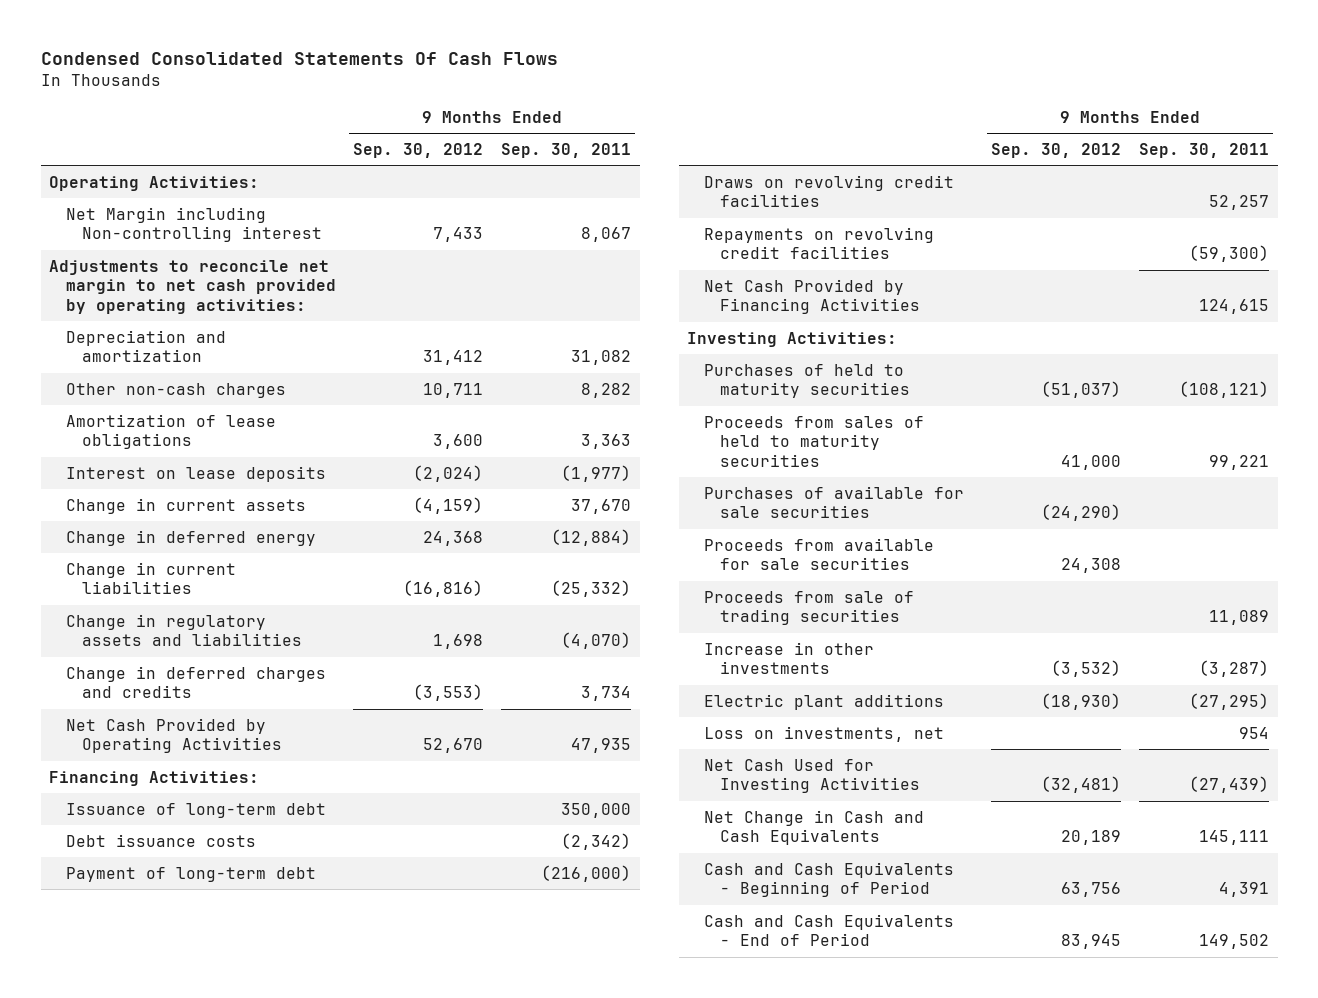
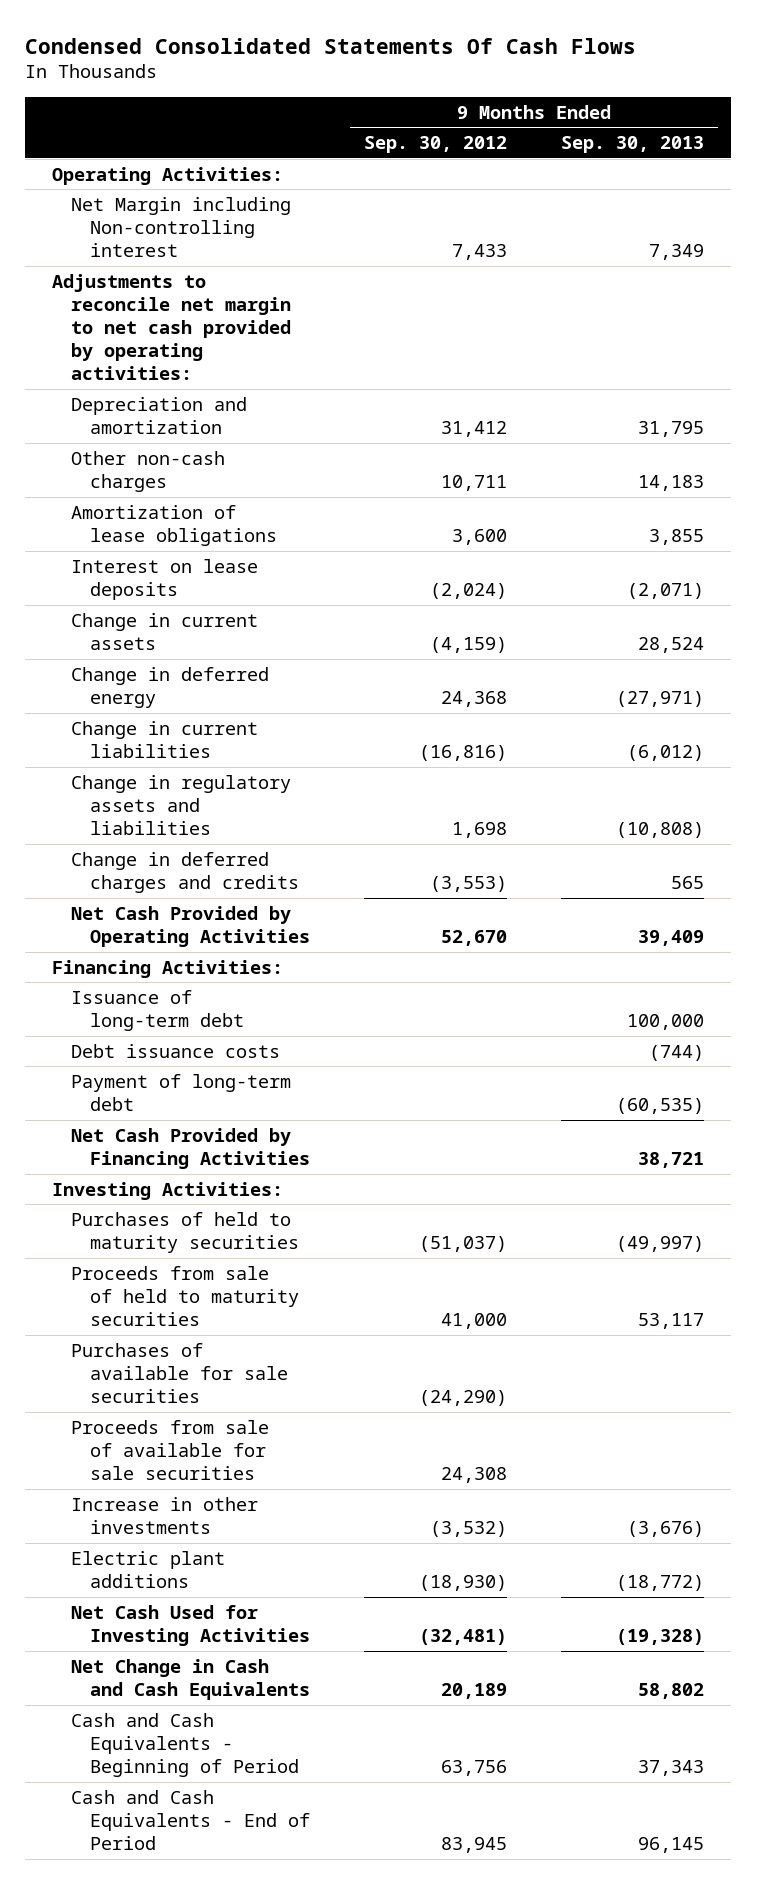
[500,143,631,159] Sep. 30, 2011 -> none
none -> [561,136,705,154] Sep. 30, 2013
[703,174,954,208] Draws on revolving credit facilities -> none
[703,226,934,260] Repayments on revolving credit facilities -> none
[703,415,924,468] Proceeds from sales of held to maturity securities -> [70,1265,299,1327] Proceeds from sale of held to maturity securities
[703,590,914,626] Proceeds from sale of trading securities -> none
[703,537,934,571] Proceeds from available for sale securities -> [70,1419,269,1481] Proceeds from sale of available for sale securities
[703,725,944,742] Loss on investments, net -> none

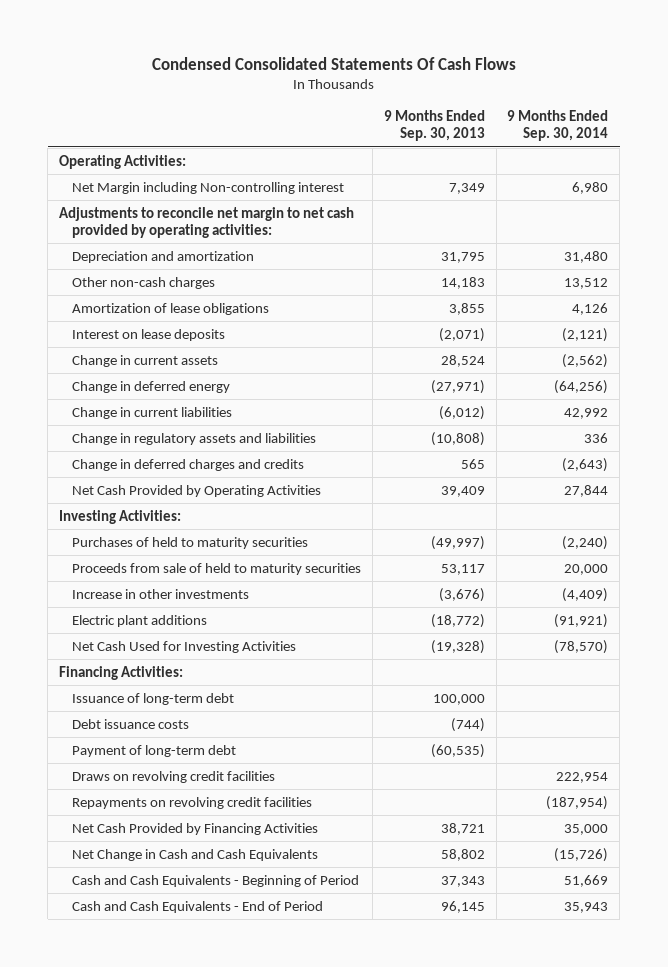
[363,136,507,154] Sep. 30, 2012 -> none
none -> [507,110,609,142] 9 Months Ended Sep. 30, 2014
[70,1342,288,1404] Purchases of available for sale securities -> none
[70,1419,269,1481] Proceeds from sale of available for sale securities -> none
[52,959,284,978] Financing Activities: -> [59,665,184,680] Financing Activities:
[70,989,244,1031] Issuance of long-term debt -> [71,692,234,705] Issuance of long-term debt
[70,1043,280,1058] Debt issuance costs -> [71,718,189,729] Debt issuance costs
[70,1073,291,1111] Payment of long-term debt -> [71,744,236,757] Payment of long-term debt
none -> [71,770,275,783] Draws on revolving credit facilities
none -> [71,796,312,809] Repayments on revolving credit facilities
[70,1127,310,1169] Net Cash Provided by Financing Activities -> [71,822,318,835] Net Cash Provided by Financing Activities

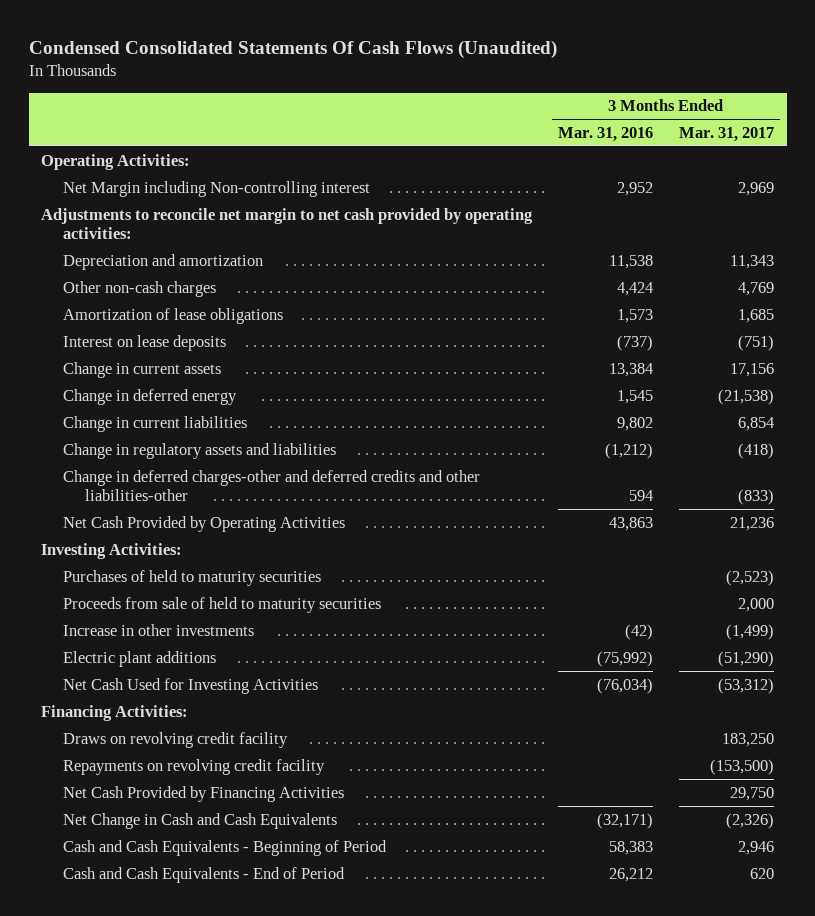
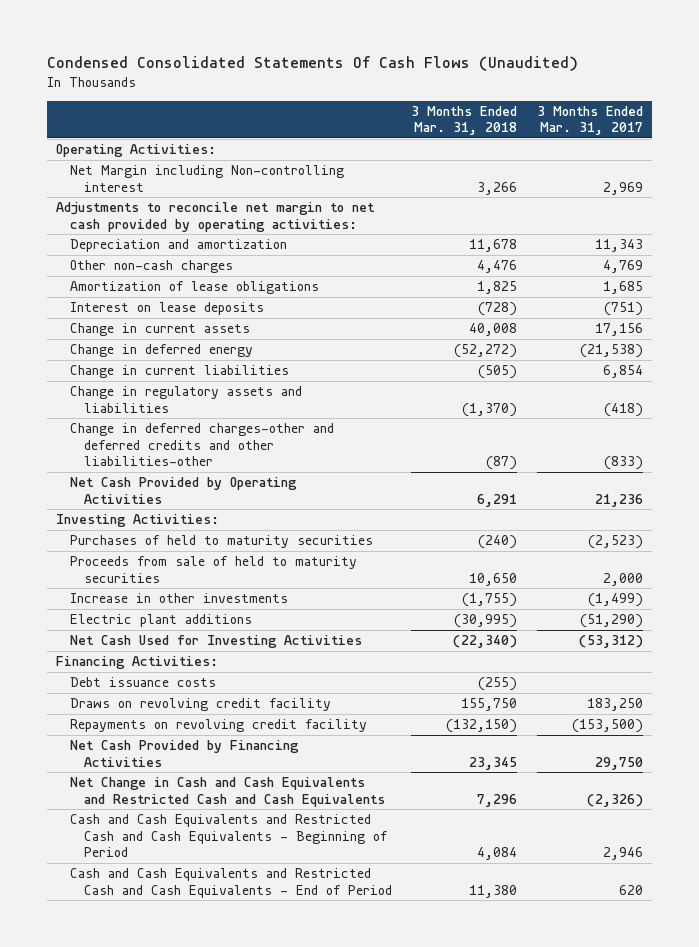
[558,126,654,142] Mar. 31, 2016 -> none
none -> [411,105,518,136] 3 Months Ended Mar. 31, 2018
none -> [70,677,217,688] Debt issuance costs
[63,812,338,829] Net Change in Cash and Cash Equivalents -> [70,777,386,807] Net Change in Cash and Cash Equivalents and Restricted Cash and Cash Equivalents
[63,839,388,856] Cash and Cash Equivalents - Beginning of Period -> [70,814,389,857] Cash and Cash Equivalents and Restricted Cash and Cash Equivalents - Beginning of Period
[63,866,346,883] Cash and Cash Equivalents - End of Period -> [70,868,393,898] Cash and Cash Equivalents and Restricted Cash and Cash Equivalents - End of Period

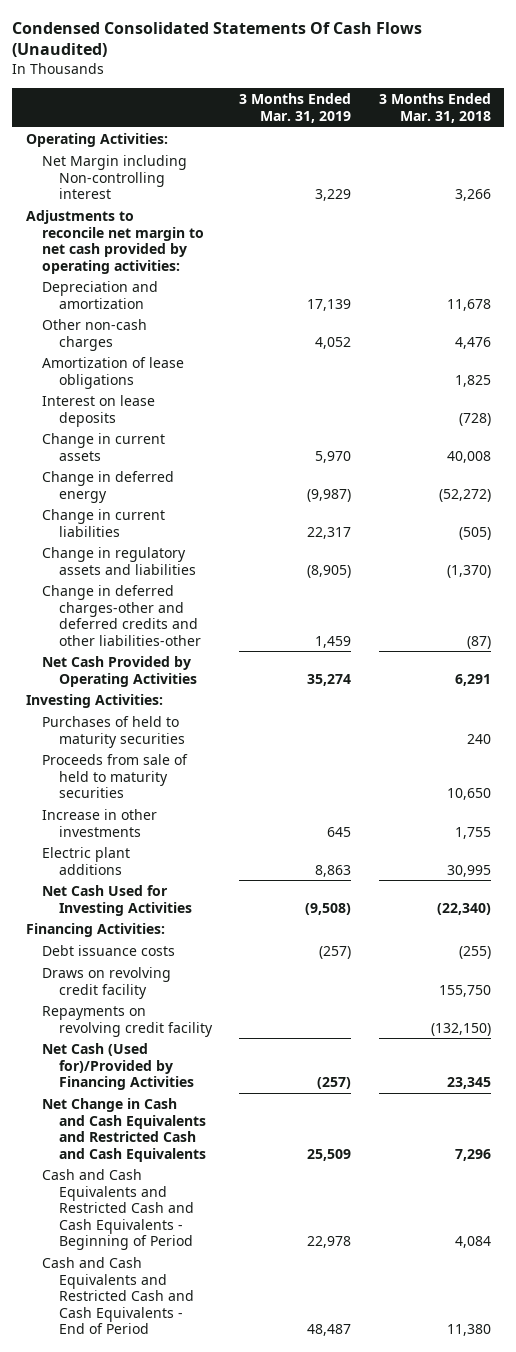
[536,105,643,136] 3 Months Ended Mar. 31, 2017 -> none
none -> [239,93,352,123] 3 Months Ended Mar. 31, 2019
[478,535,518,550] (240) -> [466,733,491,744] 240
[462,593,518,608] (1,755) -> [454,826,491,839] 1,755
[454,614,518,629] (30,995) -> [446,864,491,877] 30,995
[70,740,300,767] Net Cash Provided by Financing Activities -> [42,1043,194,1091] Net Cash (Used for)/Provided by Financing Activities

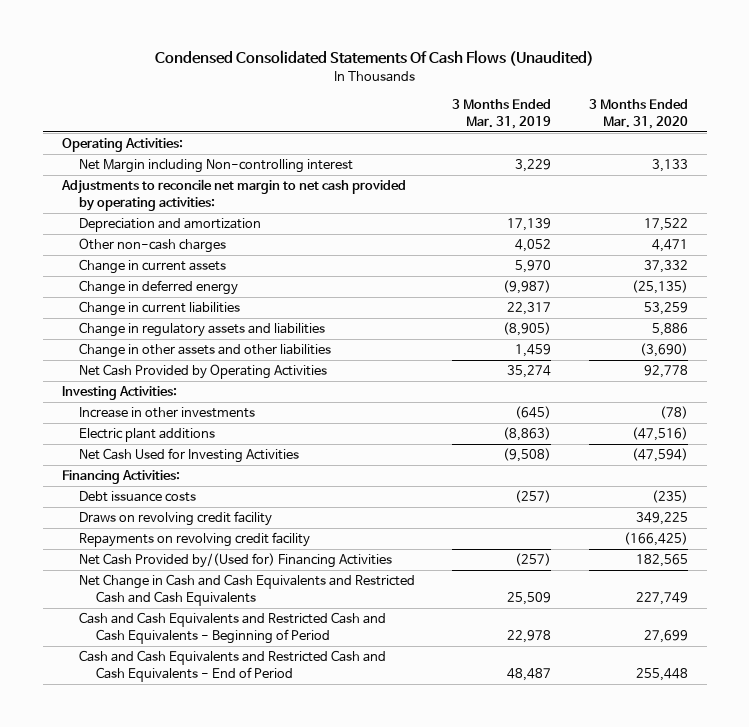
[378,93,491,123] 3 Months Ended Mar. 31, 2018 -> none
none -> [588,99,688,129] 3 Months Ended Mar. 31, 2020
[42,357,185,389] Amortization of lease obligations -> none
[42,395,156,427] Interest on lease deposits -> none
[42,585,201,646] Change in deferred charges-other and deferred credits and other liabilities-other -> [78,343,331,359] Change in other assets and other liabilities
[42,716,185,748] Purchases of held to maturity securities -> none
[42,754,189,799] Proceeds from sale of held to maturity securities -> none
[327,826,352,837] 645 -> [515,406,552,420] (645)
[315,864,352,877] 8,863 -> [503,427,552,442] (8,863)
[42,1043,194,1091] Net Cash (Used for)/Provided by Financing Activities -> [78,553,392,569] Net Cash Provided by/(Used for) Financing Activities

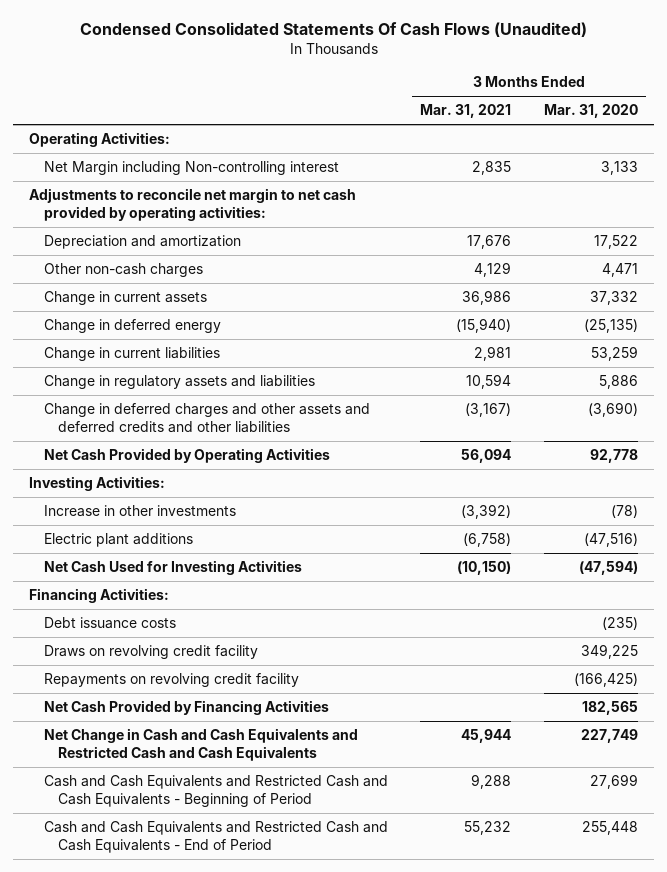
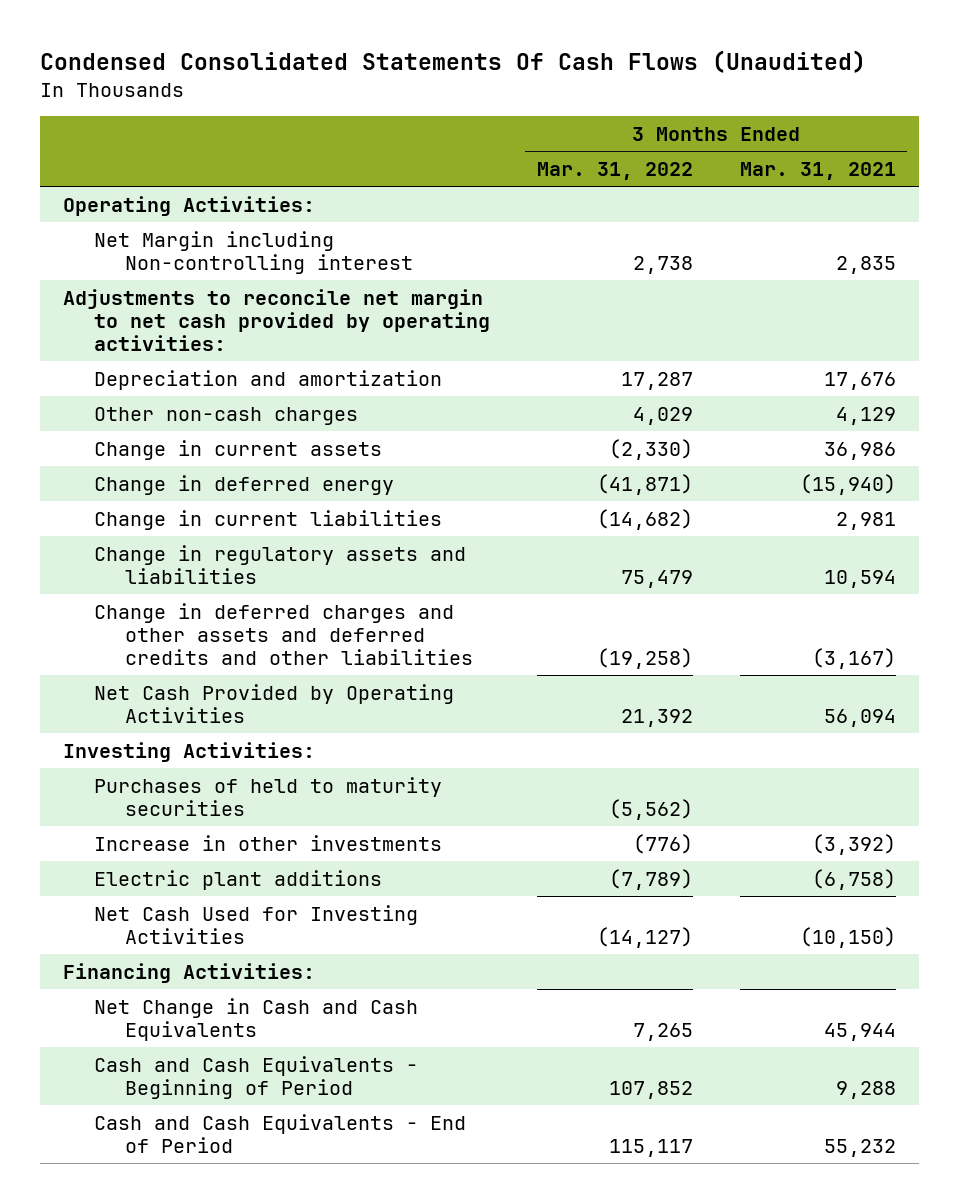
[544,104,639,119] Mar. 31, 2020 -> none
none -> [536,162,693,181] Mar. 31, 2022
none -> [94,776,443,816] Purchases of held to maturity securities
[43,617,176,630] Debt issuance costs -> none
[43,645,258,660] Draws on revolving credit facility -> none
[43,673,299,688] Repayments on revolving credit facility -> none
[43,700,329,716] Net Cash Provided by Financing Activities -> none
[43,728,358,762] Net Change in Cash and Cash Equivalents and Restricted Cash and Cash Equivalents -> [94,997,419,1041] Net Change in Cash and Cash Equivalents
[43,775,388,808] Cash and Cash Equivalents and Restricted Cash and Cash Equivalents - Beginning of Period -> [94,1055,419,1099] Cash and Cash Equivalents - Beginning of Period
[43,821,388,854] Cash and Cash Equivalents and Restricted Cash and Cash Equivalents - End of Period -> [94,1113,467,1153] Cash and Cash Equivalents - End of Period

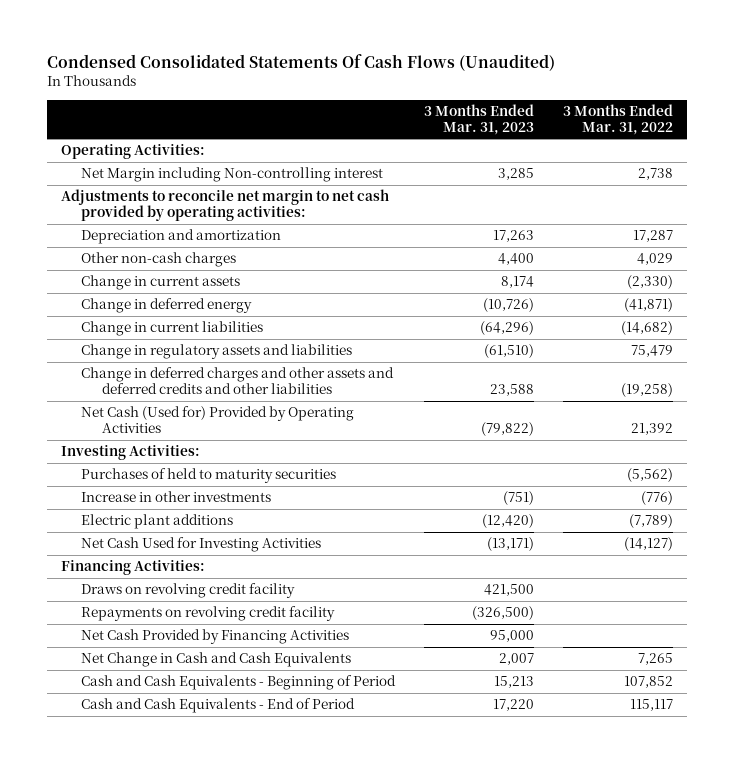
[739,162,896,181] Mar. 31, 2021 -> none
none -> [423,103,534,136] 3 Months Ended Mar. 31, 2023
[94,683,455,723] Net Cash Provided by Operating Activities -> [81,406,355,434] Net Cash (Used for) Provided by Operating Activities
none -> [81,583,296,599] Draws on revolving credit facility
none -> [81,606,336,622] Repayments on revolving credit facility
none -> [81,629,350,645] Net Cash Provided by Financing Activities

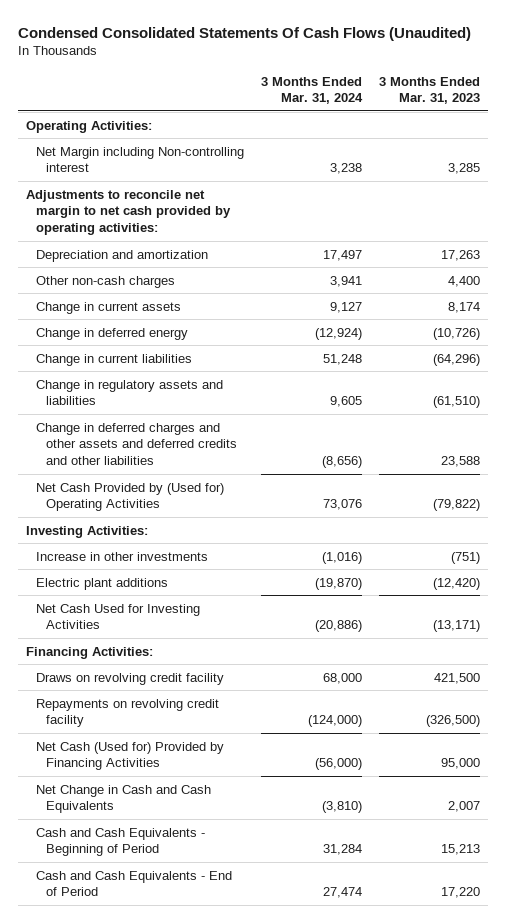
[562,103,673,136] 3 Months Ended Mar. 31, 2022 -> none
none -> [261,76,364,105] 3 Months Ended Mar. 31, 2024
[81,406,355,434] Net Cash (Used for) Provided by Operating Activities -> [36,482,225,512] Net Cash Provided by (Used for) Operating Activities
[81,468,337,484] Purchases of held to maturity securities -> none
[81,629,350,645] Net Cash Provided by Financing Activities -> [36,741,225,771] Net Cash (Used for) Provided by Financing Activities

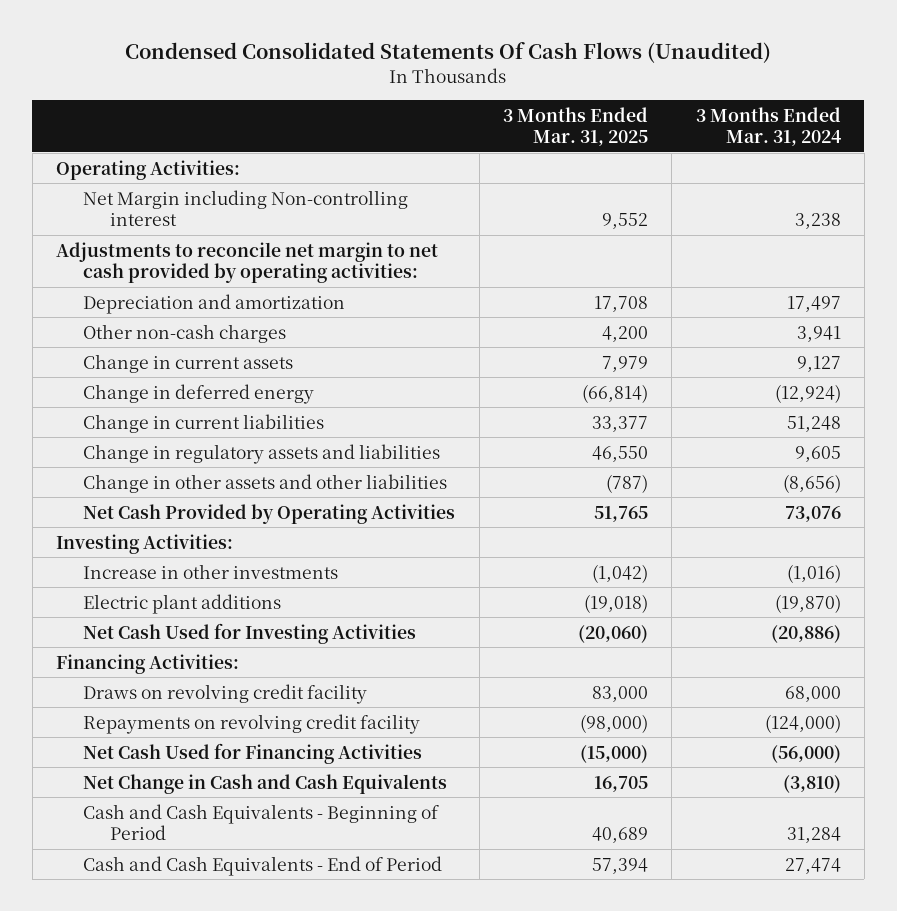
[379,76,481,105] 3 Months Ended Mar. 31, 2023 -> none
none -> [502,106,648,147] 3 Months Ended Mar. 31, 2025
[36,422,238,465] Change in deferred charges and other assets and deferred credits and other liabilities -> [83,473,448,493] Change in other assets and other liabilities
[36,482,225,512] Net Cash Provided by (Used for) Operating Activities -> [83,503,456,524] Net Cash Provided by Operating Activities
[36,741,225,771] Net Cash (Used for) Provided by Financing Activities -> [83,742,423,764] Net Cash Used for Financing Activities

